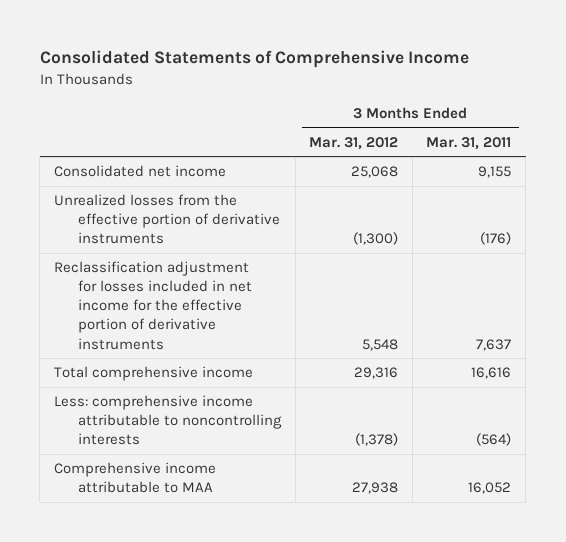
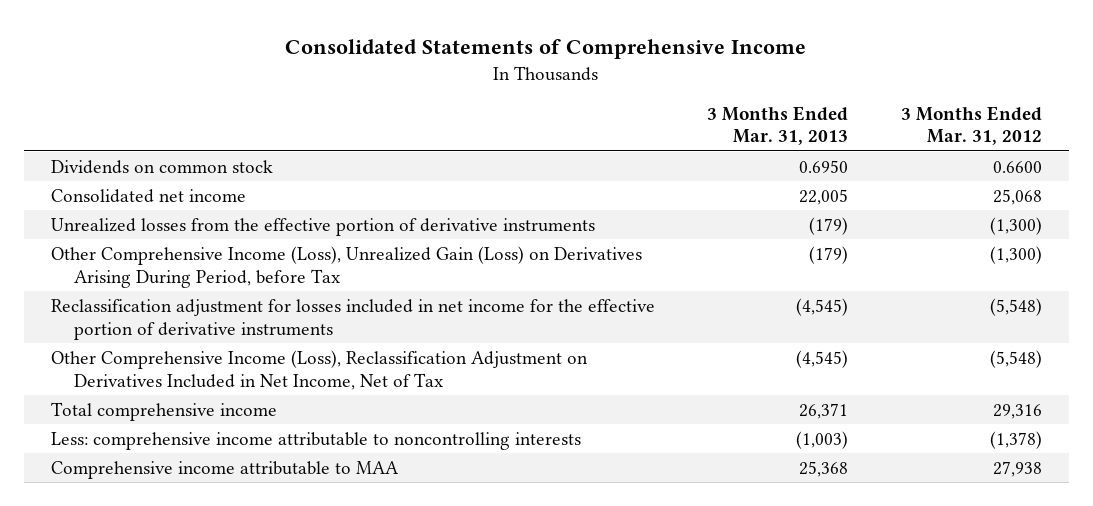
[426,136,512,150] Mar. 31, 2011 -> none
none -> [707,105,849,146] 3 Months Ended Mar. 31, 2013
none -> [50,159,273,174] Dividends on common stock
none -> [50,245,642,288] Other Comprehensive Income (Loss), Unrealized Gain (Loss) on Derivatives Arising During Period, before Tax
[362,338,399,351] 5,548 -> [990,297,1043,316] (5,548)
none -> [50,349,588,390] Other Comprehensive Income (Loss), Reclassification Adjustment on Derivatives Included in Net Income, Net of Tax

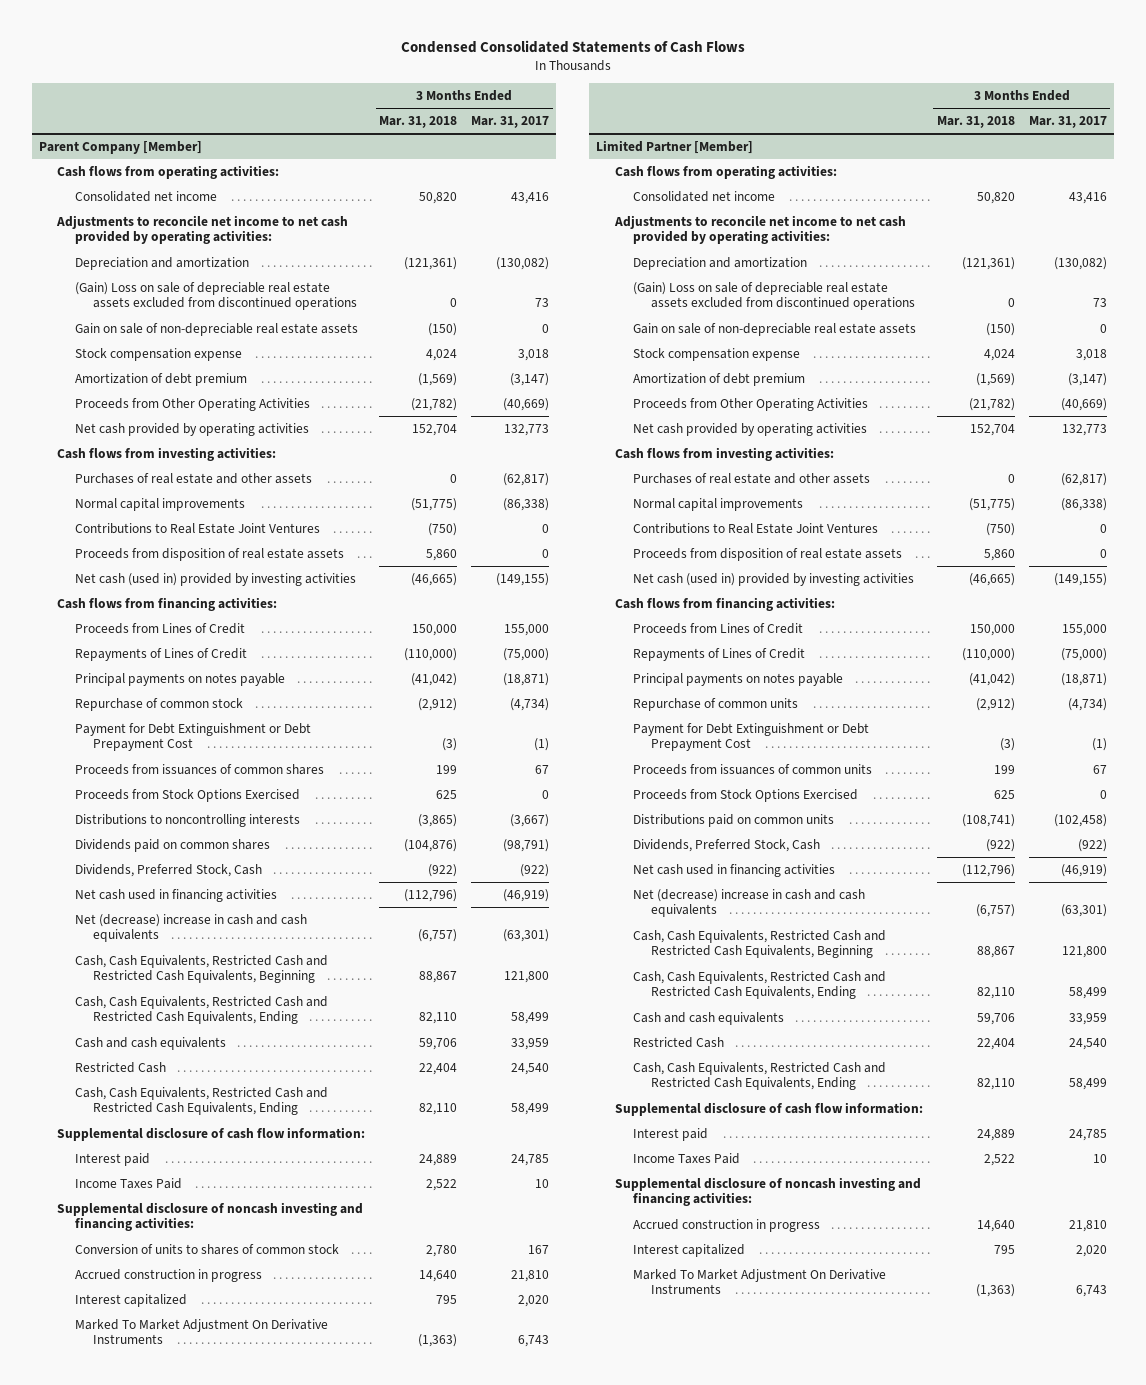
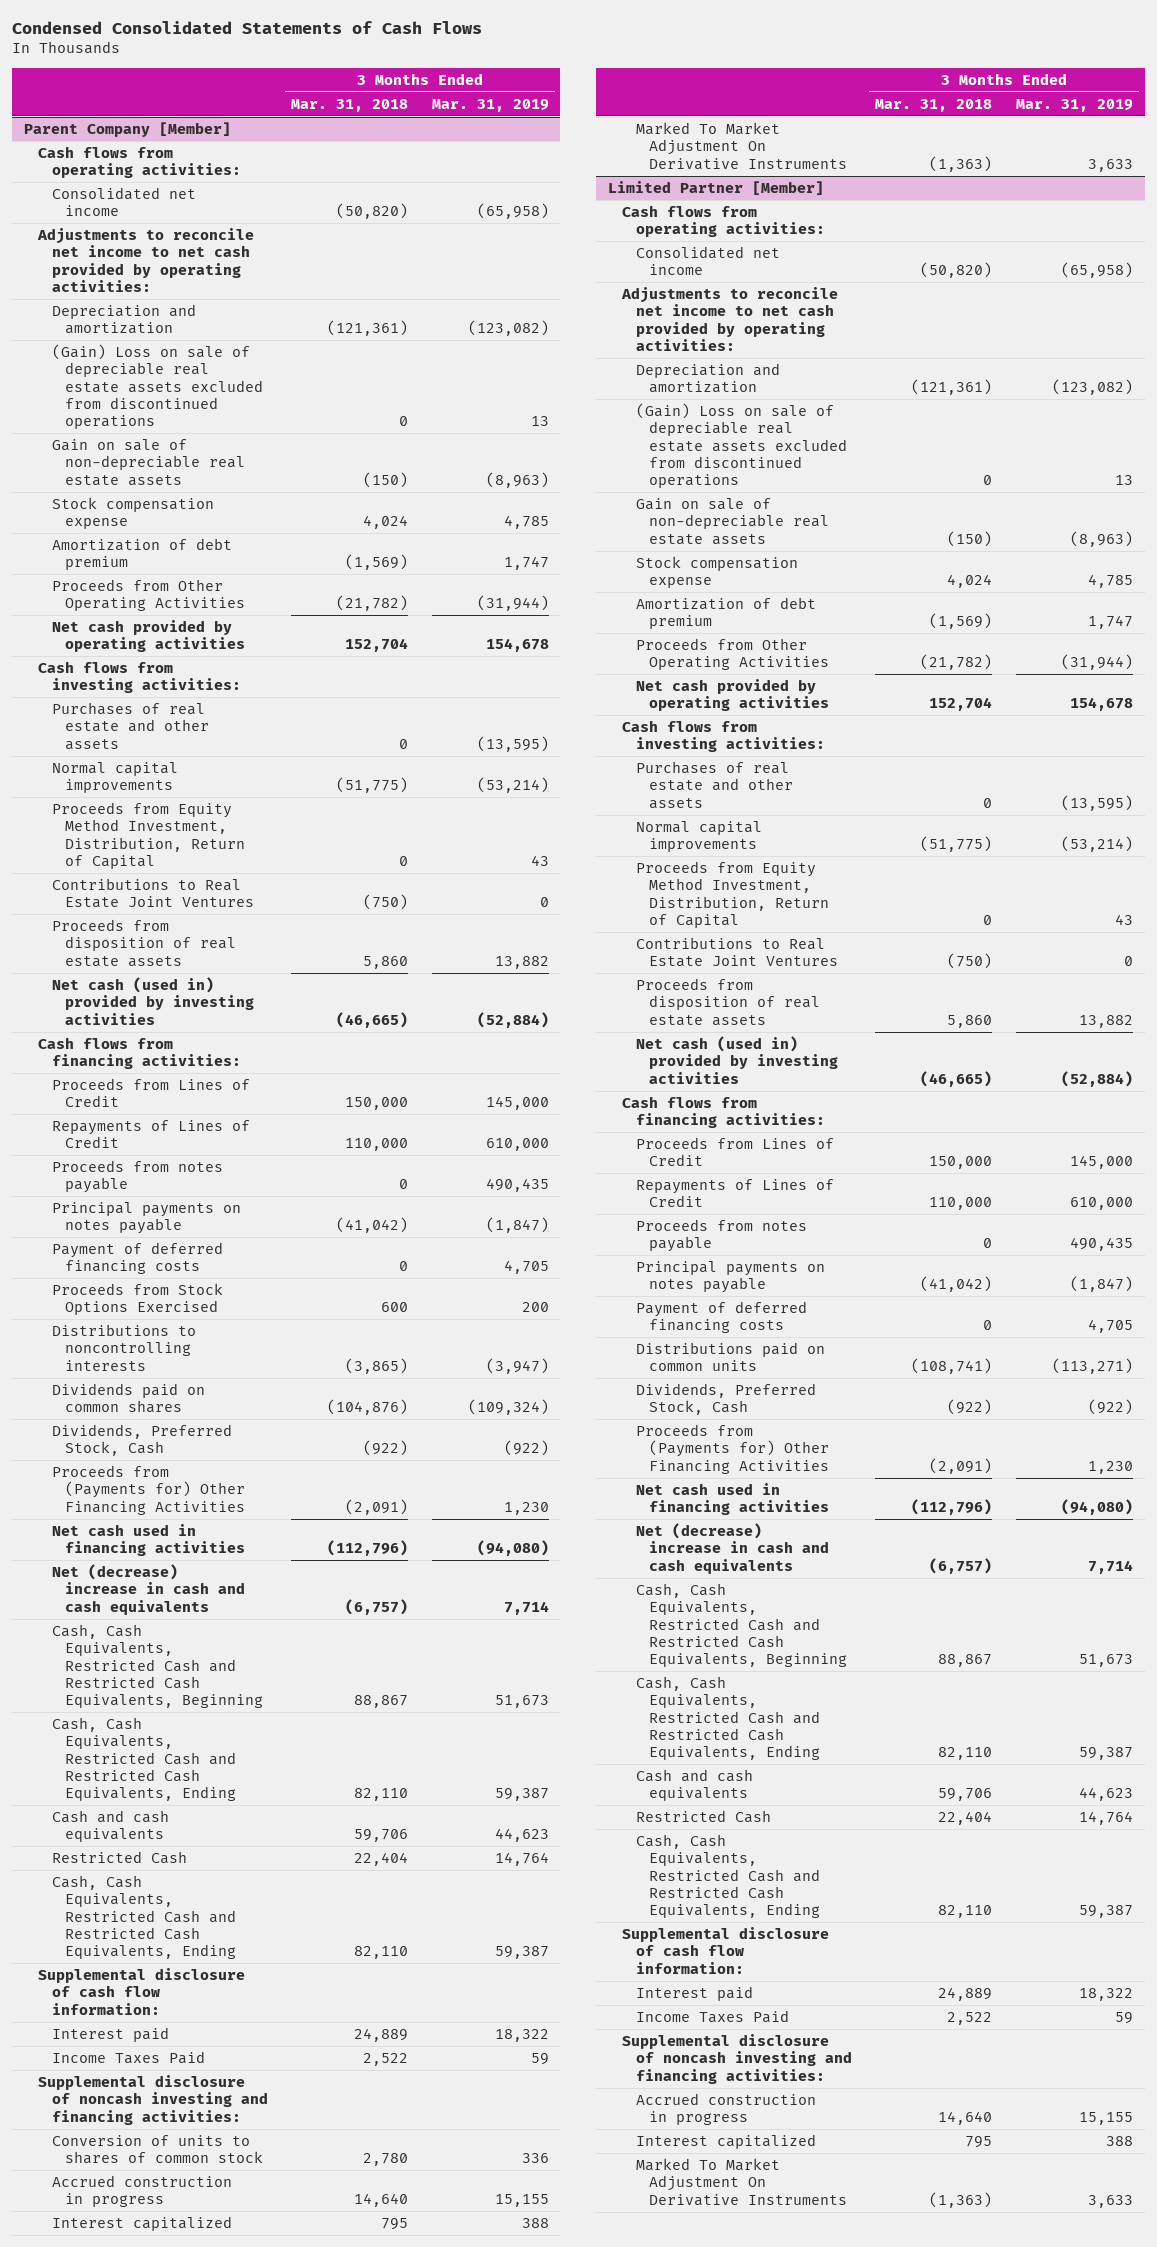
[471,116,550,129] Mar. 31, 2017 -> none
none -> [431,98,549,112] Mar. 31, 2019
[419,191,458,204] 50,820 -> [336,203,409,220] (50,820)
none -> [51,802,246,869] Proceeds from Equity Method Investment, Distribution, Return of Capital
[404,647,458,661] (110,000) -> [345,1138,409,1152] 110,000
none -> [51,1160,223,1194] Proceeds from notes payable
[75,697,244,711] Repurchase of common stock -> none
[75,722,312,752] Payment for Debt Extinguishment or Debt Prepayment Cost -> none
[75,763,325,775] Proceeds from issuances of common shares -> none
none -> [51,1242,223,1275] Payment of deferred financing costs
[436,789,458,799] 625 -> [381,1302,409,1313] 600
none -> [51,1465,246,1515] Proceeds from (Payments for) Other Financing Activities
[976,191,1015,204] 50,820 -> [920,262,993,279] (50,820)
none -> [635,861,830,928] Proceeds from Equity Method Investment, Distribution, Return of Capital
[961,647,1015,661] (110,000) -> [929,1197,993,1211] 110,000
none -> [635,1219,807,1253] Proceeds from notes payable
[632,697,798,711] Repurchase of common units -> none
[632,722,869,752] Payment for Debt Extinguishment or Debt Prepayment Cost -> none
[632,763,872,775] Proceeds from issuances of common units -> none
[632,788,858,802] Proceeds from Stock Options Exercised -> none
none -> [635,1301,807,1334] Payment of deferred financing costs
none -> [635,1424,830,1474] Proceeds from (Payments for) Other Financing Activities

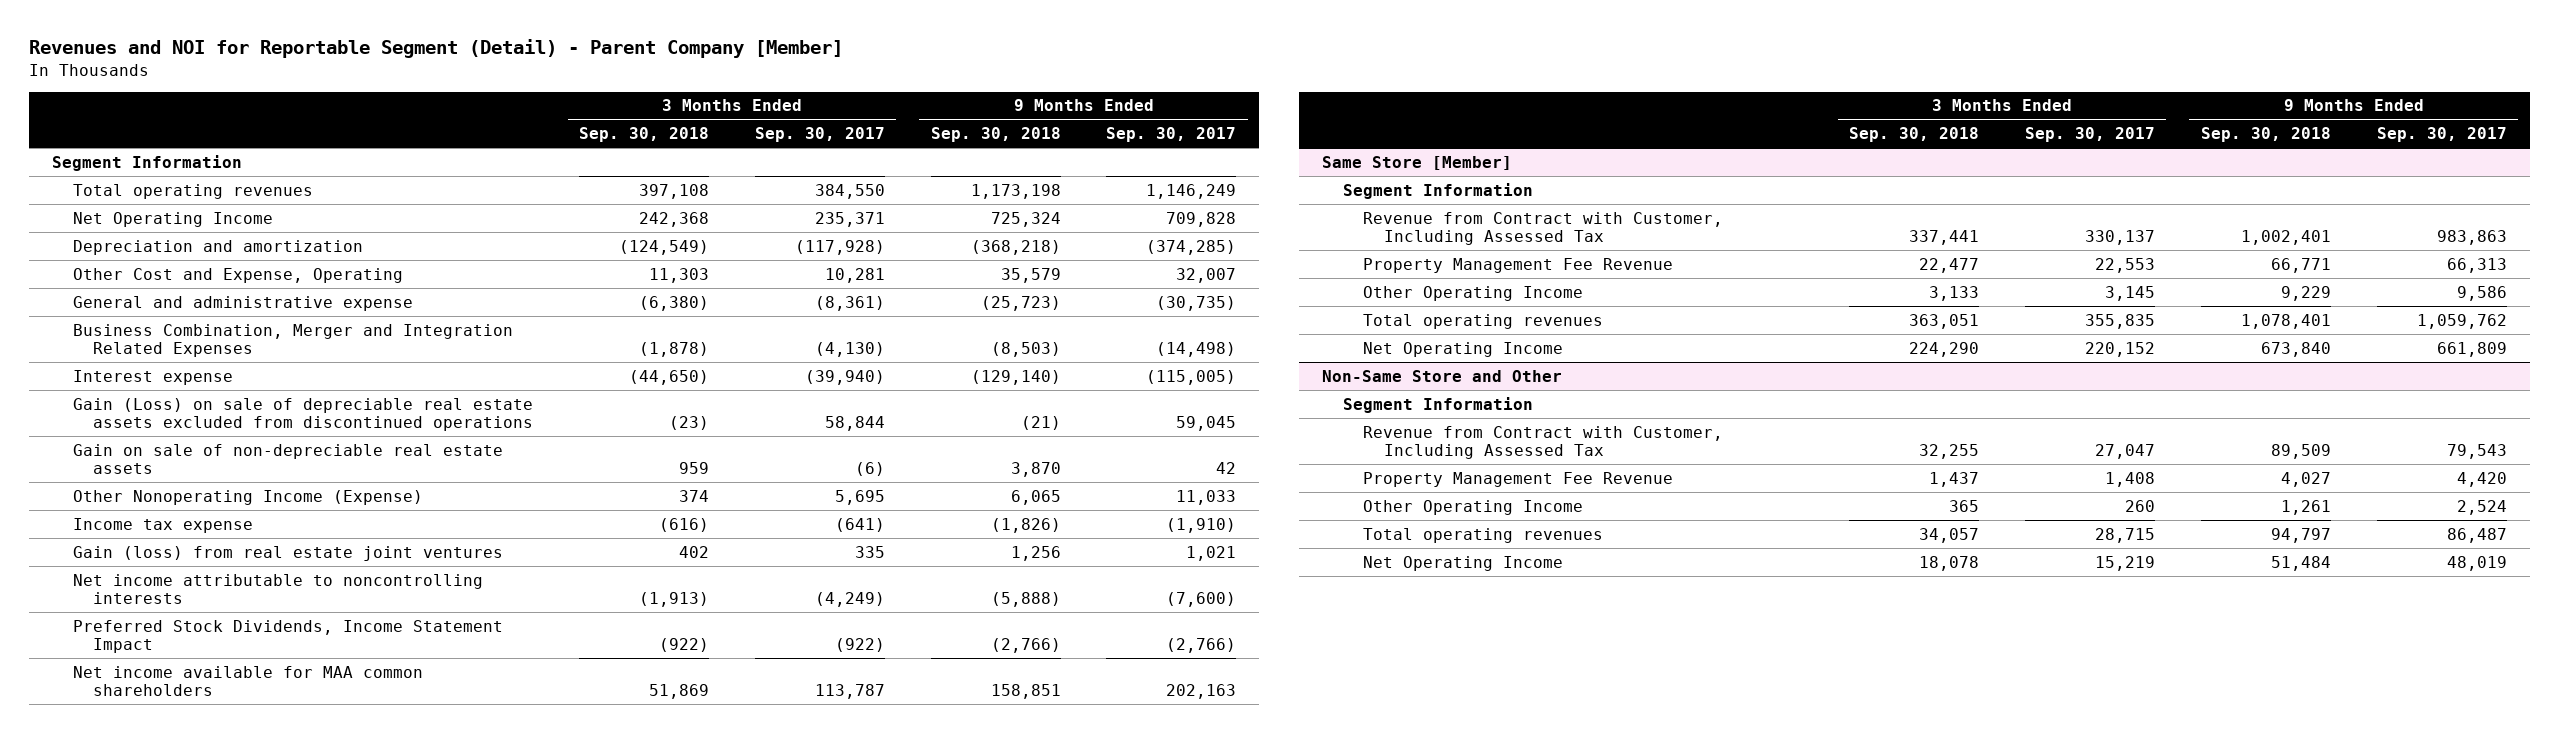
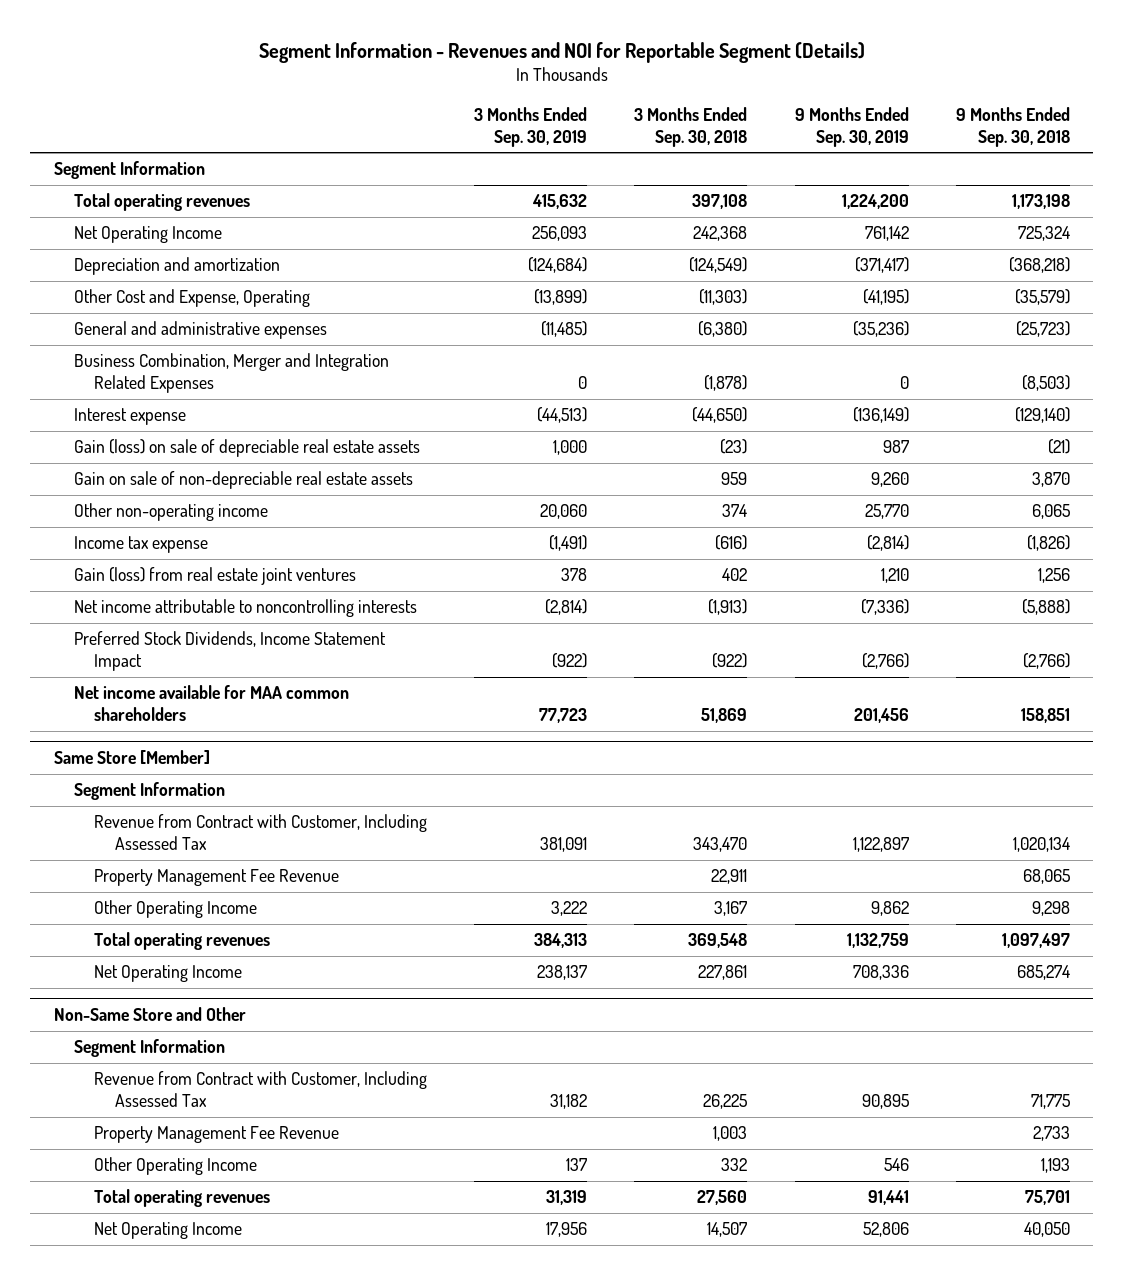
[29,39,844,59] Revenues and NOI for Reportable Segment (Detail) - Parent Company [Member] -> [258,41,865,63] Segment Information - Revenues and NOI for Reportable Segment (Details)
[754,127,885,143] Sep. 30, 2017 -> none
[1106,127,1237,143] Sep. 30, 2017 -> none
none -> [474,107,588,147] 3 Months Ended Sep. 30, 2019
none -> [794,107,909,147] 9 Months Ended Sep. 30, 2019
[648,267,709,283] 11,303 -> [699,289,748,306] (11,303)
[1000,267,1061,283] 35,579 -> [1014,289,1070,306] (35,579)
[72,295,413,311] General and administrative expense -> [74,321,328,340] General and administrative expenses
[72,397,534,432] Gain (Loss) on sale of depreciable real estate assets excluded from discontinued operations -> [74,439,421,458] Gain (loss) on sale of depreciable real estate assets
[72,489,423,505] Other Nonoperating Income (Expense) -> [74,503,269,522] Other non-operating income
[1909,230,1980,246] 337,441 -> [693,836,748,852] 343,470
[2240,230,2331,246] 1,002,401 -> [1012,836,1070,852] 1,020,134
[1919,257,1980,273] 22,477 -> [711,869,748,885] 22,911
[2270,257,2331,273] 66,771 -> [1022,869,1070,885] 68,065
[1929,285,1980,301] 3,133 -> [714,901,748,917] 3,167
[2280,285,2331,301] 9,229 -> [1031,901,1070,917] 9,298
[1909,313,1980,329] 363,051 -> [688,933,748,949] 369,548
[2240,313,2331,329] 1,078,401 -> [1001,933,1070,949] 1,097,497
[1909,341,1980,357] 224,290 -> [698,965,748,981] 227,861
[2260,341,2331,357] 673,840 -> [1016,965,1070,981] 685,274
[1919,444,1980,460] 32,255 -> [703,1093,748,1109] 26,225
[2270,444,2331,460] 89,509 -> [1030,1093,1070,1109] 71,775
[1929,471,1980,487] 1,437 -> [713,1126,748,1142] 1,003
[2280,471,2331,487] 4,027 -> [1032,1126,1070,1142] 2,733
[1949,499,1980,512] 365 -> [721,1158,748,1172] 332
[2280,499,2331,515] 1,261 -> [1040,1158,1070,1174] 1,193
[1919,527,1980,543] 34,057 -> [697,1190,748,1206] 27,560
[2270,527,2331,543] 94,797 -> [1024,1190,1070,1206] 75,701
[1919,555,1980,571] 18,078 -> [707,1222,748,1238] 14,507
[2270,555,2331,571] 51,484 -> [1023,1222,1070,1238] 40,050

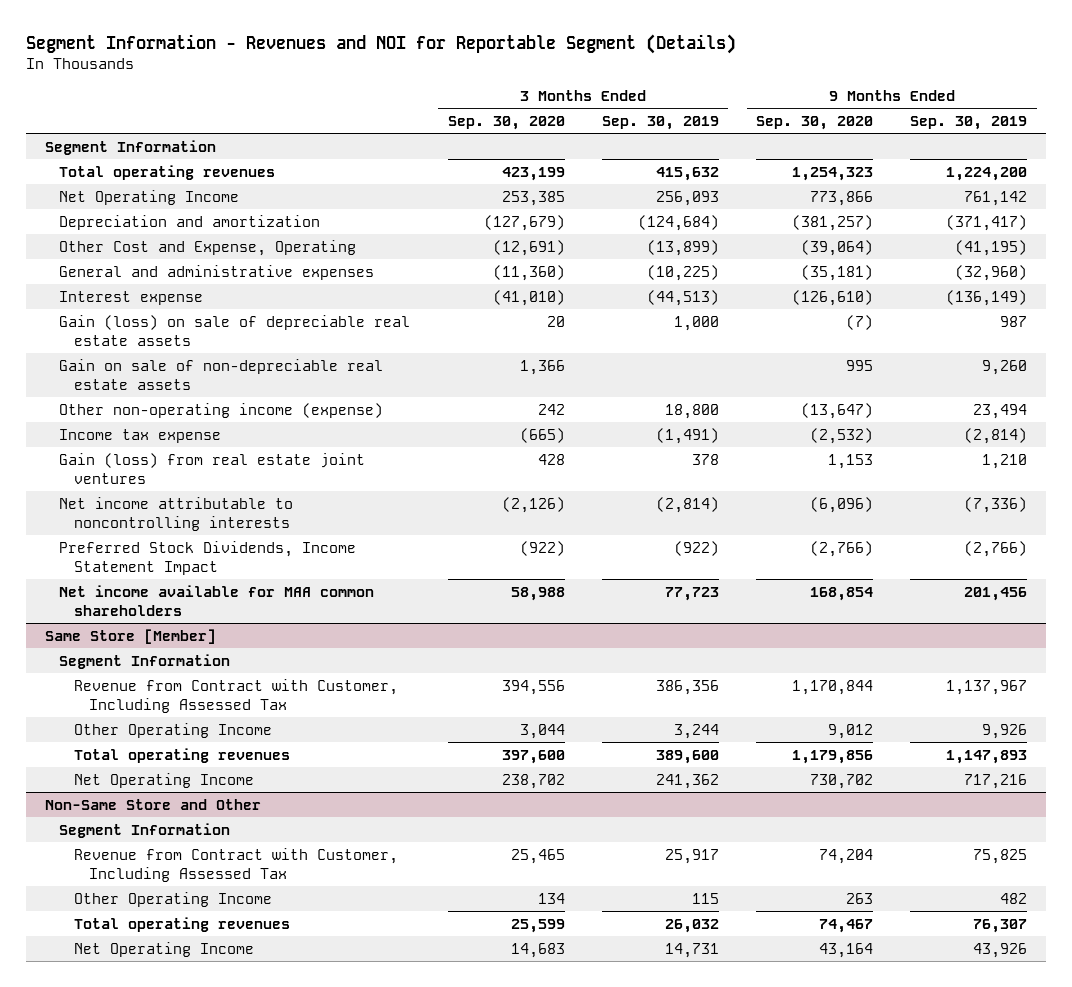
[634,107,748,147] 3 Months Ended Sep. 30, 2018 -> none
[955,107,1070,147] 9 Months Ended Sep. 30, 2018 -> none
none -> [447,115,565,130] Sep. 30, 2020
none -> [756,115,874,130] Sep. 30, 2020
[74,353,390,393] Business Combination, Merger and Integration Related Expenses -> none
[541,321,588,338] (11,485) -> [646,264,719,281] (10,225)
[852,321,909,338] (35,236) -> [955,264,1028,281] (32,960)
[74,503,269,522] Other non-operating income -> [59,402,384,418] Other non-operating income (expense)
[540,504,588,520] 20,060 -> [664,403,719,419] 18,800
[864,504,909,520] 25,770 -> [973,403,1028,419] 23,494
[94,869,340,887] Property Management Fee Revenue -> none
[540,836,588,852] 381,091 -> [655,679,719,695] 386,356
[852,836,909,852] 1,122,897 -> [946,679,1028,695] 1,137,967
[551,901,588,917] 3,222 -> [673,723,719,739] 3,244
[870,901,909,917] 9,862 -> [982,723,1028,739] 9,926
[534,933,588,949] 384,313 -> [655,749,719,764] 389,600
[846,933,909,949] 1,132,759 -> [946,749,1028,764] 1,147,893
[537,965,588,981] 238,137 -> [655,773,719,789] 241,362
[852,965,909,981] 708,336 -> [964,773,1028,789] 717,216
[94,1126,340,1144] Property Management Fee Revenue -> none
[550,1093,588,1109] 31,182 -> [664,848,719,864] 25,917
[861,1093,909,1109] 90,895 -> [973,848,1028,864] 75,825
[566,1158,588,1172] 137 -> [691,892,719,904] 115
[883,1158,909,1172] 546 -> [1000,892,1028,904] 482
[546,1190,588,1206] 31,319 -> [664,918,719,933] 26,032
[867,1190,909,1206] 91,441 -> [973,918,1028,933] 76,307
[546,1222,588,1238] 17,956 -> [664,942,719,958] 14,731
[862,1222,909,1238] 52,806 -> [973,942,1028,958] 43,926

